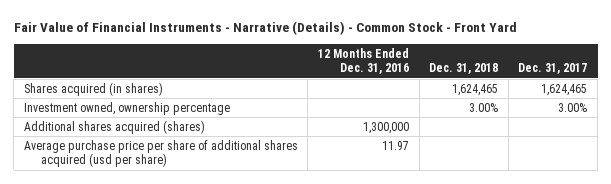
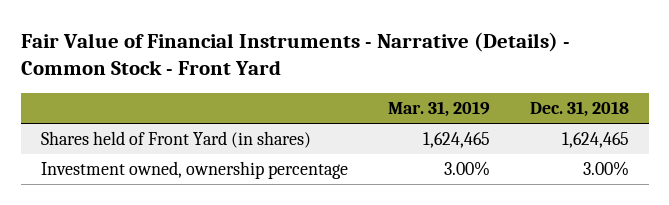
[317,47,409,75] 12 Months Ended Dec. 31, 2016 -> none
[518,63,588,75] Dec. 31, 2017 -> none
none -> [387,101,490,118] Mar. 31, 2019
[23,81,163,96] Shares acquired (in shares) -> [40,131,311,149] Shares held of Front Yard (in shares)
[23,119,205,134] Additional shares acquired (shares) -> none
[23,139,298,168] Average purchase price per share of additional shares acquired (usd per share) -> none

